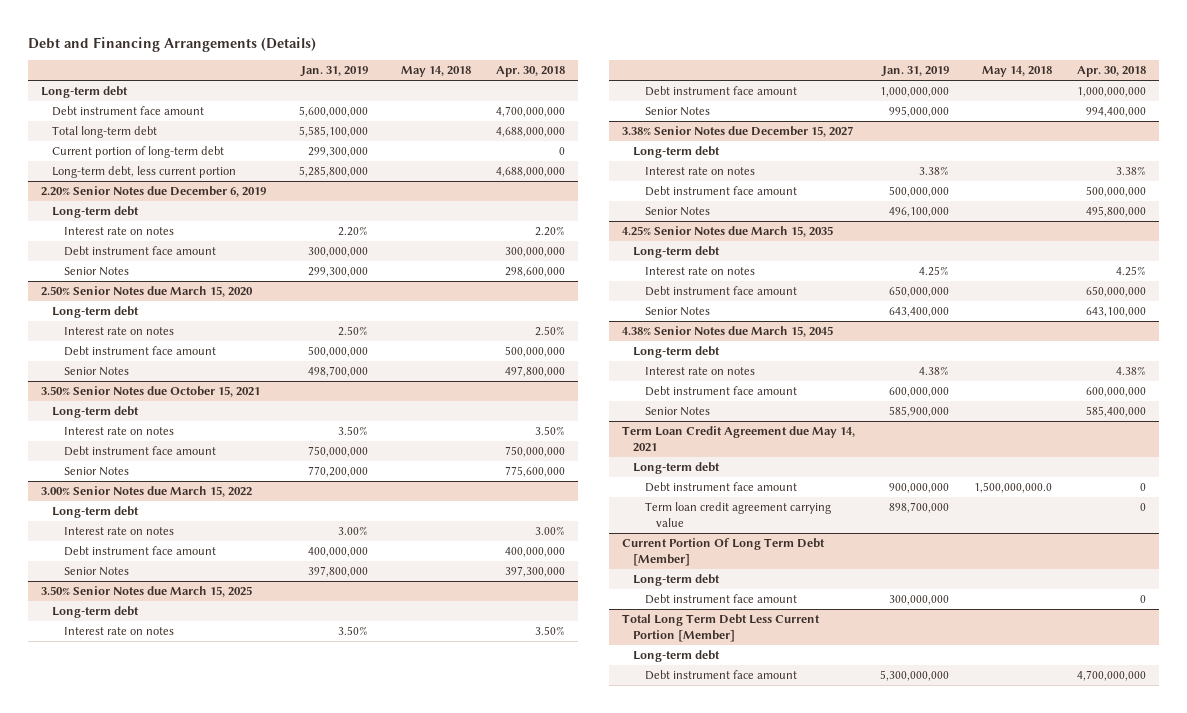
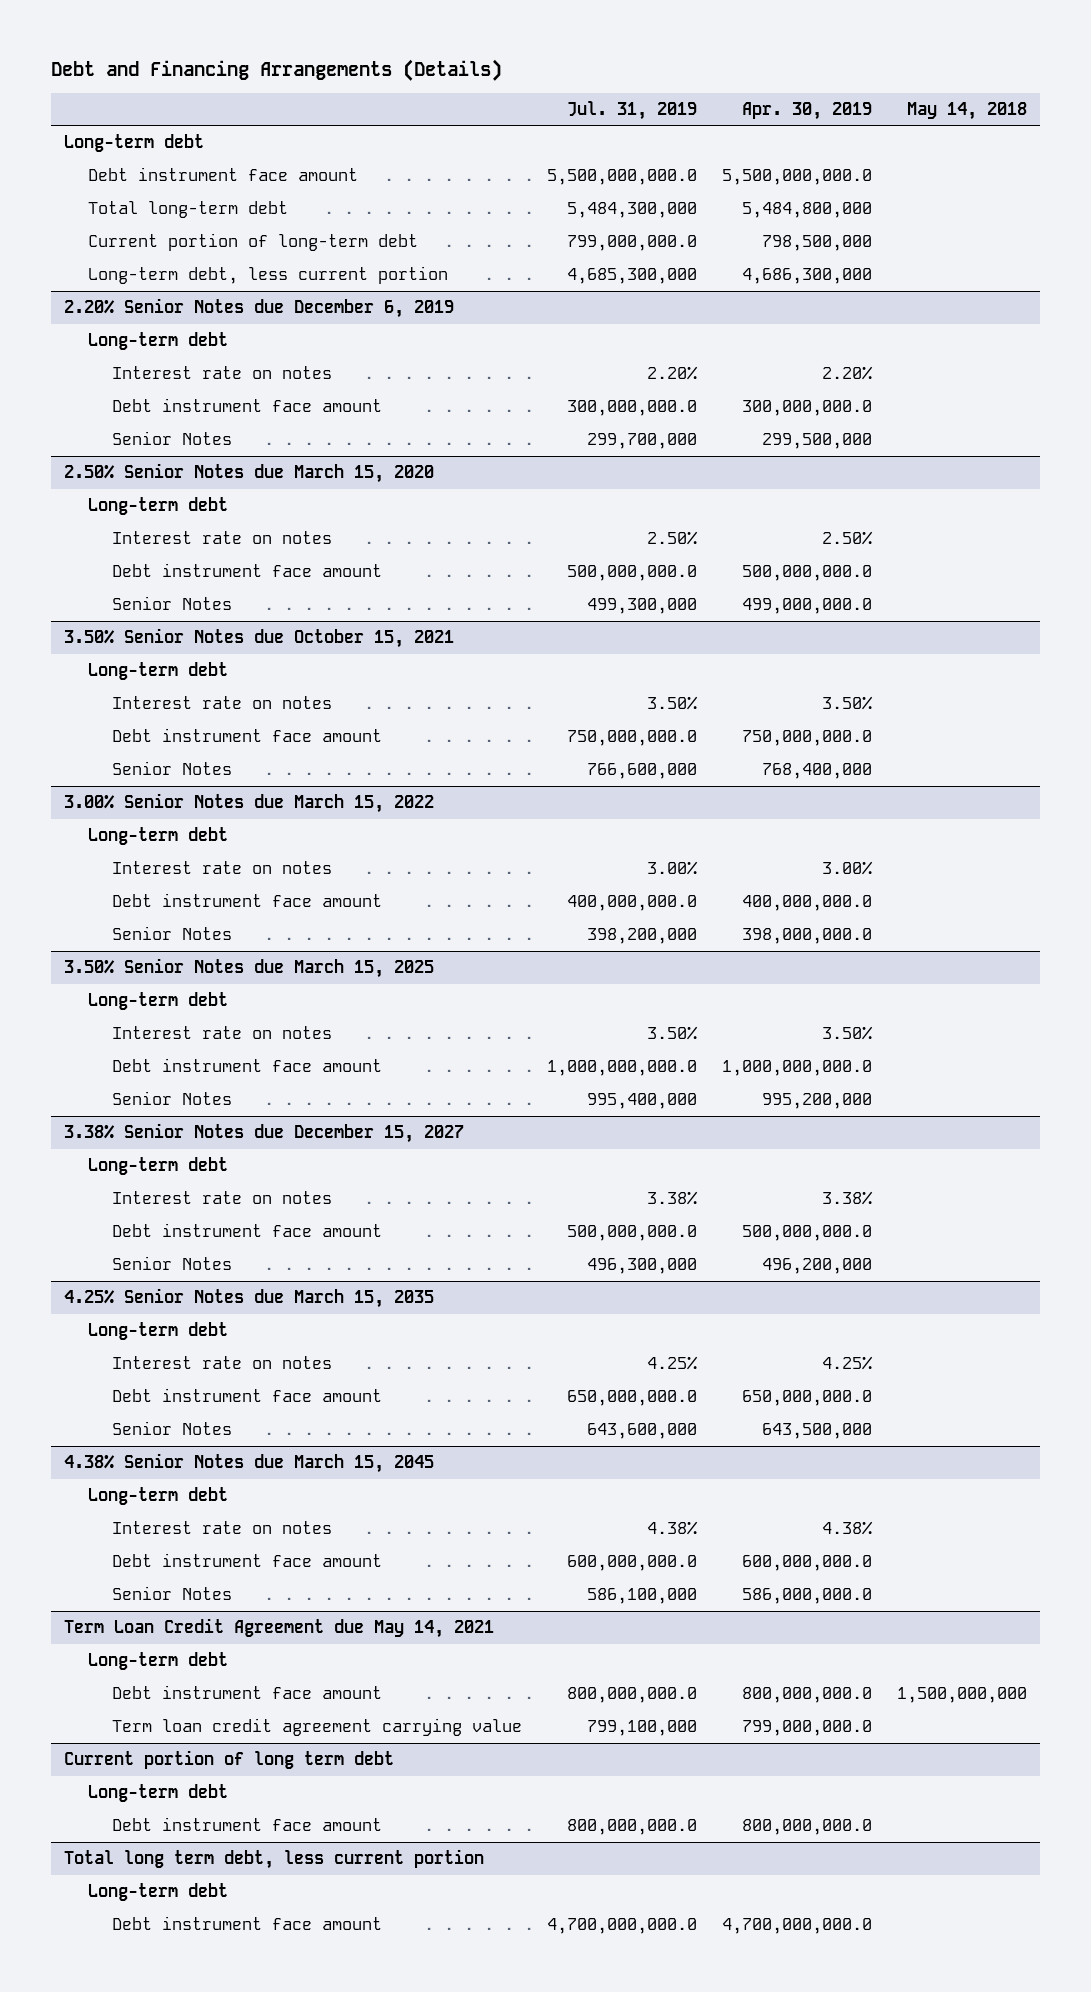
[299,66,368,78] Jan. 31, 2019 -> none
[496,66,566,78] Apr. 30, 2018 -> none
none -> [566,100,697,120] Jul. 31, 2019
none -> [742,101,873,120] Apr. 30, 2019
[973,482,1052,494] 1,500,000,000.0 -> [897,1687,1028,1704] 1,500,000,000
[621,538,825,566] Current Portion Of Long Term Debt [Member] -> [63,1750,394,1770] Current portion of long term debt
[621,614,820,642] Total Long Term Debt Less Current Portion [Member] -> [63,1849,484,1870] Total long term debt, less current portion

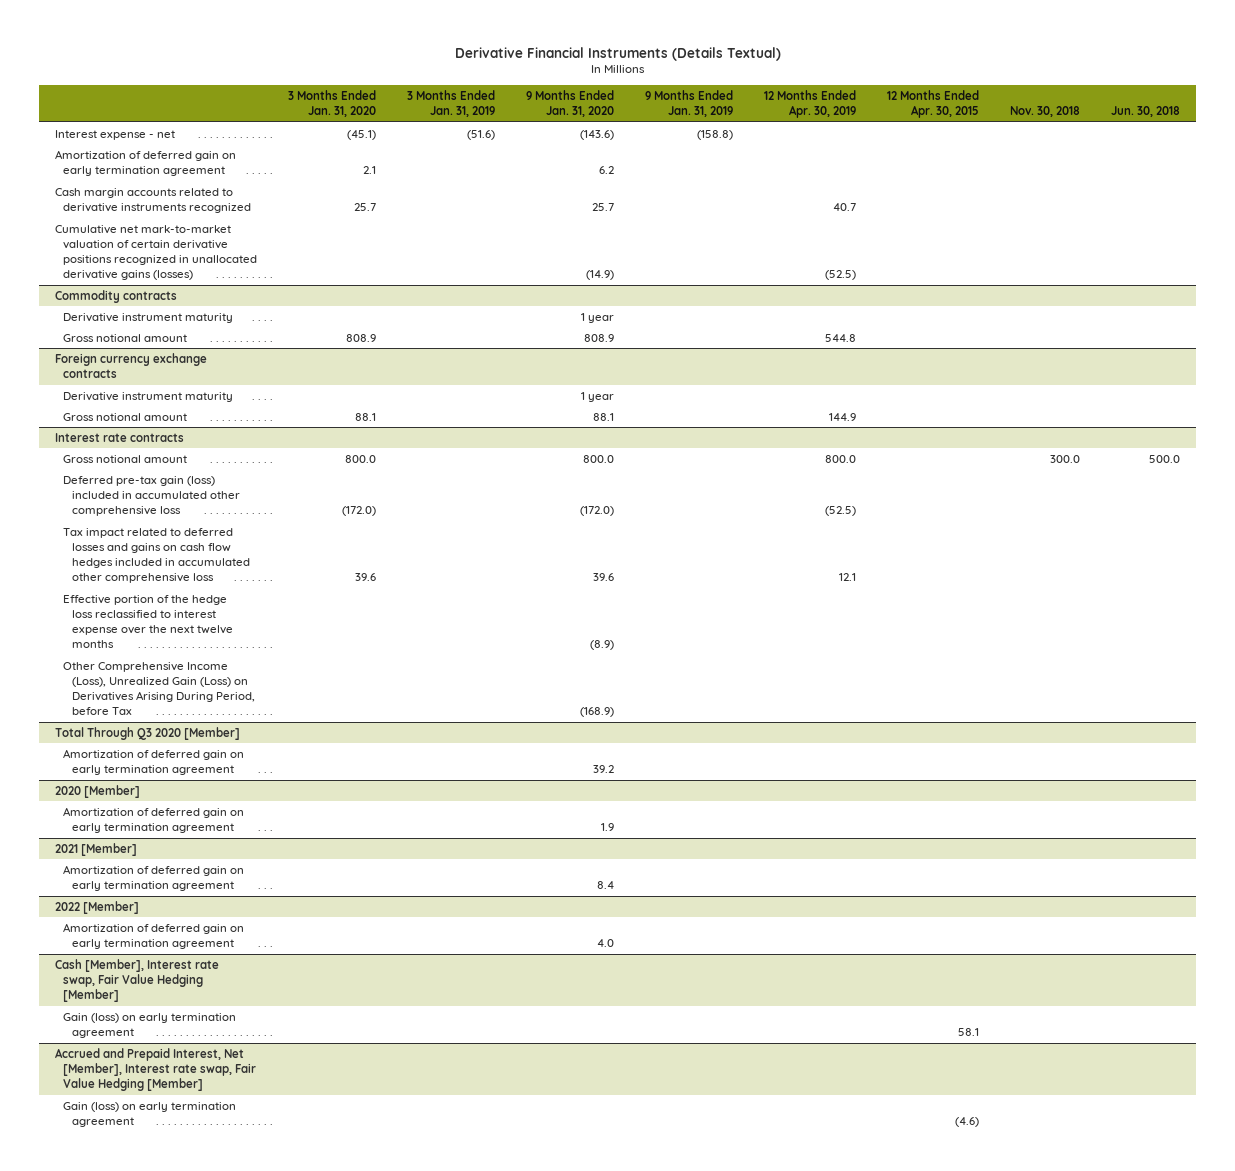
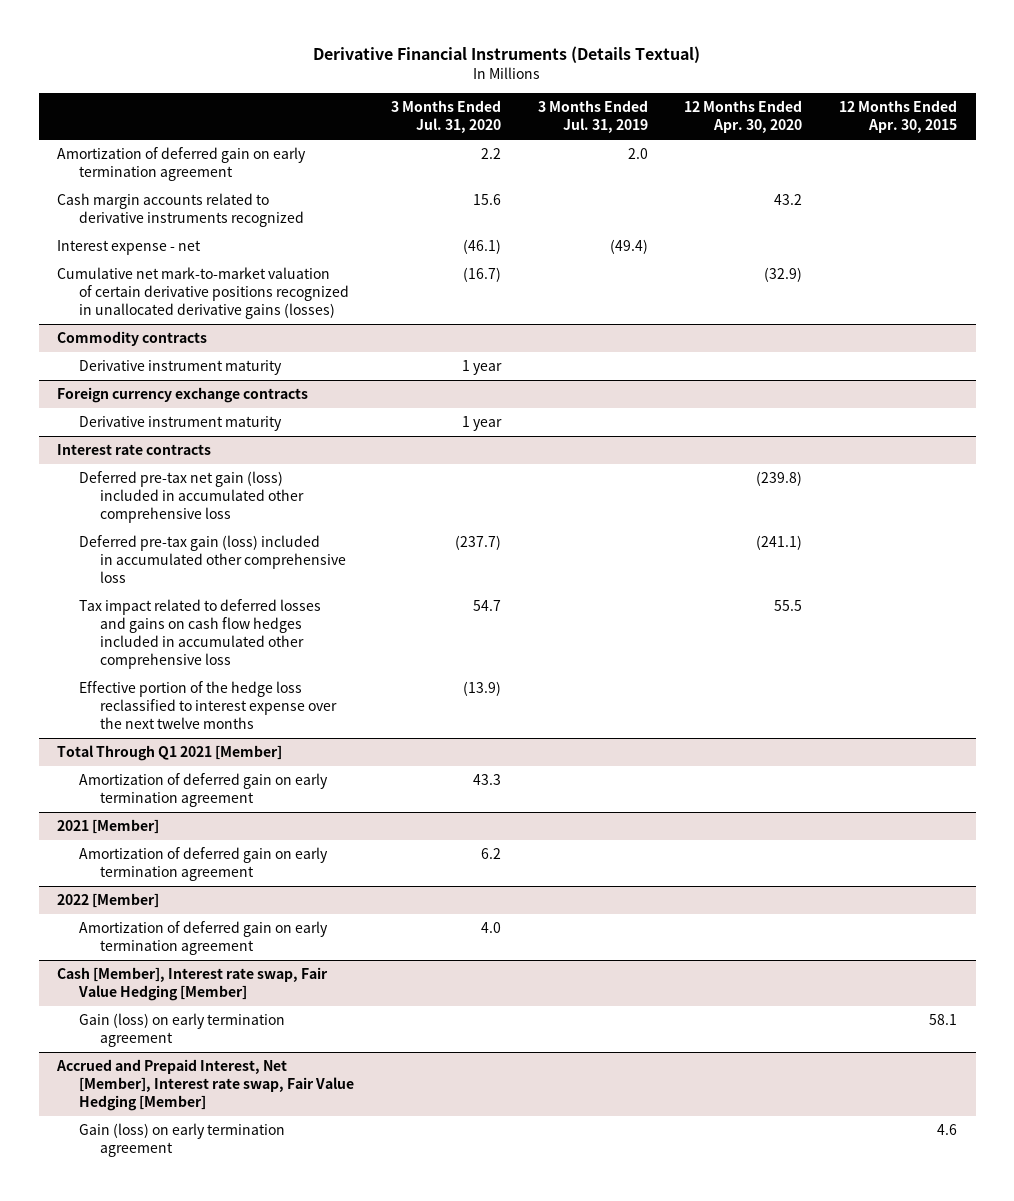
[288,90,377,118] 3 Months Ended Jan. 31, 2020 -> none
[407,90,496,118] 3 Months Ended Jan. 31, 2019 -> none
[526,90,615,118] 9 Months Ended Jan. 31, 2020 -> none
[645,90,734,118] 9 Months Ended Jan. 31, 2019 -> none
[764,90,857,119] 12 Months Ended Apr. 30, 2019 -> none
[1010,106,1081,118] Nov. 30, 2018 -> none
[1111,106,1181,118] Jun. 30, 2018 -> none
none -> [390,100,501,134] 3 Months Ended Jul. 31, 2020
none -> [537,100,648,134] 3 Months Ended Jul. 31, 2019
none -> [684,100,803,134] 12 Months Ended Apr. 30, 2020
[54,129,175,140] Interest expense - net -> [57,240,202,256] Interest expense - net
[63,333,188,342] Gross notional amount -> none
[63,412,188,421] Gross notional amount -> none
[63,454,188,463] Gross notional amount -> none
none -> [78,471,305,523] Deferred pre-tax net gain (loss) included in accumulated other comprehensive loss
[63,661,255,716] Other Comprehensive Income (Loss), Unrealized Gain (Loss) on Derivatives Arising During Period, before Tax -> none
[54,726,240,740] Total Through Q3 2020 [Member] -> none
[63,748,245,776] Amortization of deferred gain on early termination agreement -> none
[54,784,140,798] 2020 [Member] -> none
[63,806,245,834] Amortization of deferred gain on early termination agreement -> none
none -> [57,745,283,762] Total Through Q1 2021 [Member]
none -> [78,773,328,808] Amortization of deferred gain on early termination agreement
[955,1117,980,1128] (4.6) -> [937,1124,958,1136] 4.6

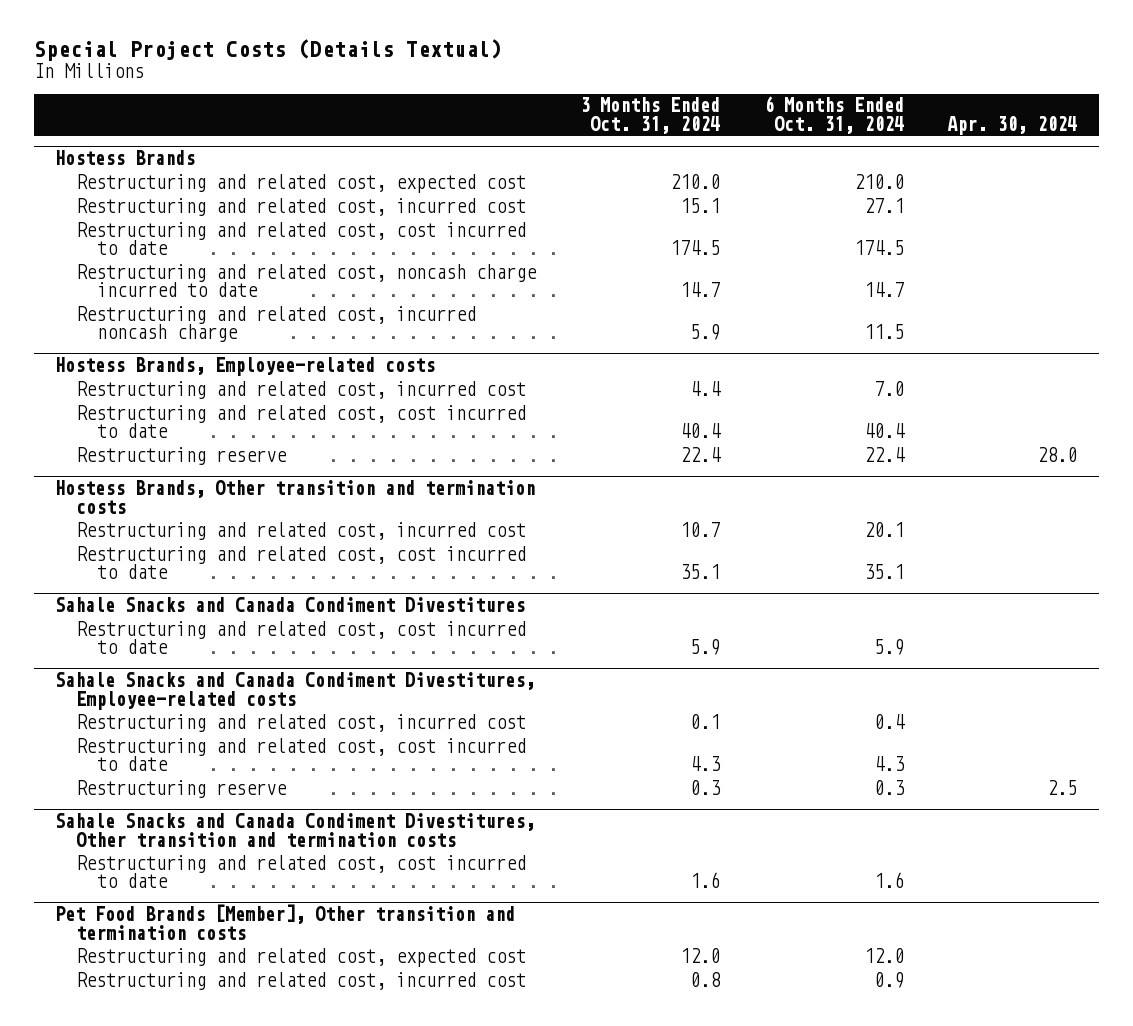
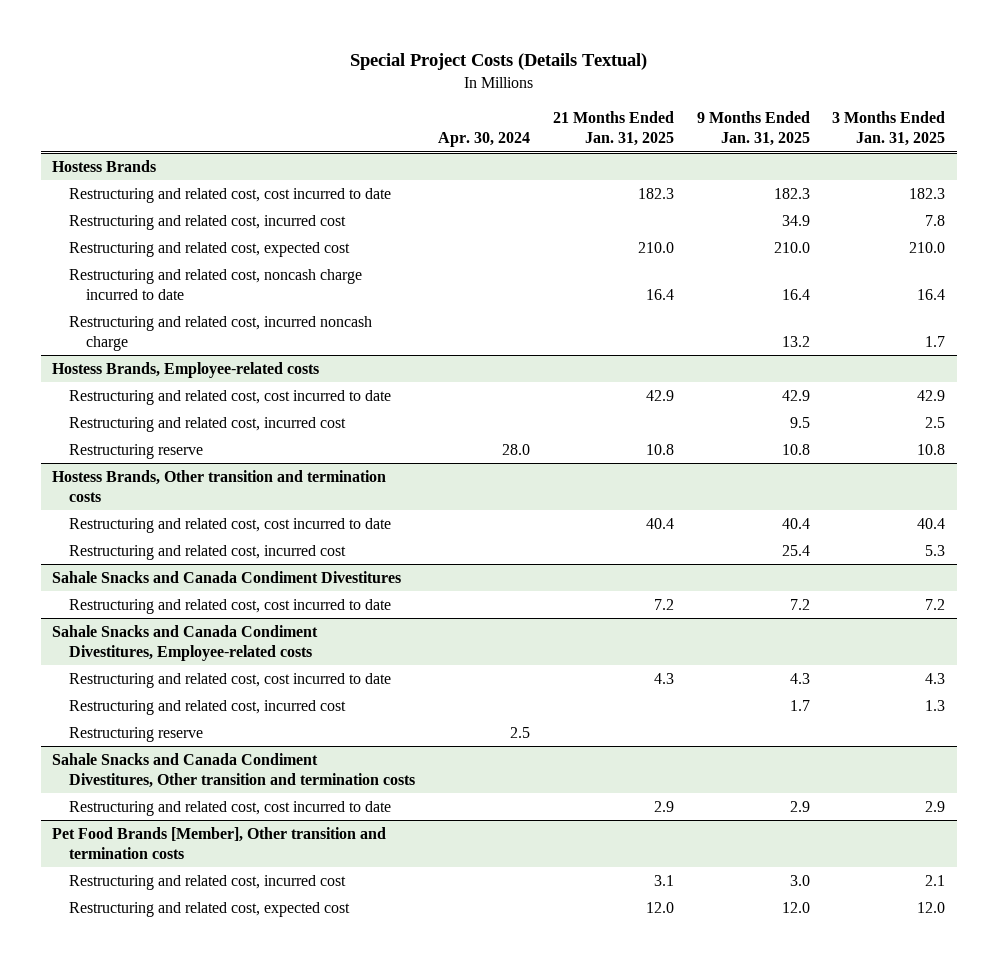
[579,97,720,135] 3 Months Ended Oct. 31, 2024 -> none
[763,96,904,135] 6 Months Ended Oct. 31, 2024 -> none
none -> [552,111,674,147] 21 Months Ended Jan. 31, 2025
none -> [696,111,810,147] 9 Months Ended Jan. 31, 2025
none -> [832,111,946,147] 3 Months Ended Jan. 31, 2025
[76,197,527,216] Restructuring and related cost, incurred cost -> [69,214,347,230] Restructuring and related cost, incurred cost
[76,173,527,193] Restructuring and related cost, expected cost -> [69,241,351,257] Restructuring and related cost, expected cost
[76,380,527,399] Restructuring and related cost, incurred cost -> [69,416,347,432] Restructuring and related cost, incurred cost
[76,521,527,540] Restructuring and related cost, incurred cost -> [69,544,347,560] Restructuring and related cost, incurred cost
[76,713,527,732] Restructuring and related cost, incurred cost -> [69,699,347,715] Restructuring and related cost, incurred cost
[76,947,527,967] Restructuring and related cost, expected cost -> [69,901,351,917] Restructuring and related cost, expected cost

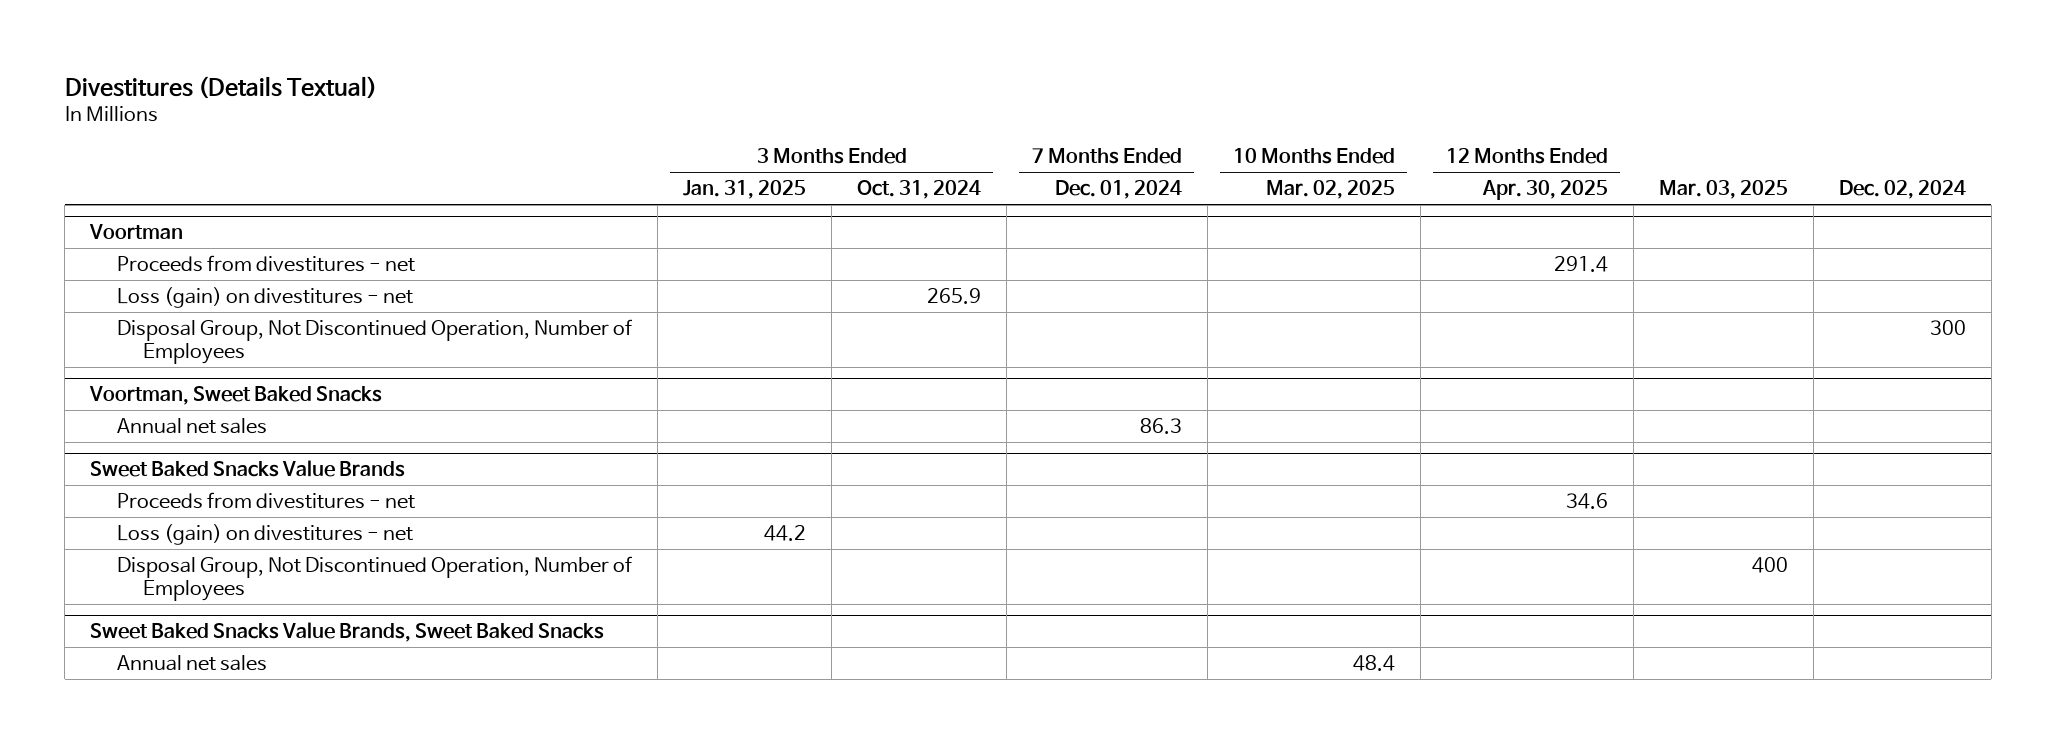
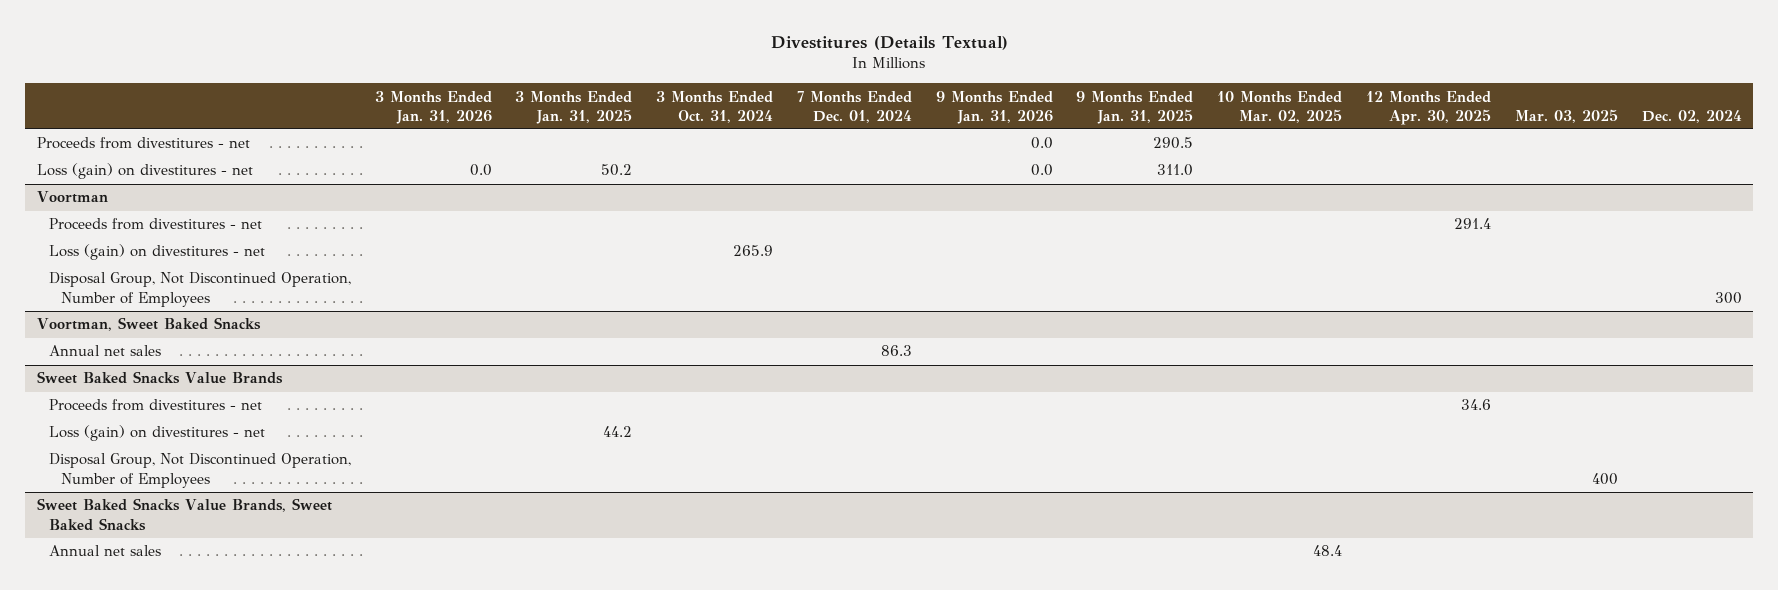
none -> [374,90,492,124] 3 Months Ended Jan. 31, 2026
none -> [935,90,1053,124] 9 Months Ended Jan. 31, 2026
none -> [1076,90,1194,124] 9 Months Ended Jan. 31, 2025
none -> [36,137,250,150] Proceeds from divestitures - net
none -> [36,163,253,180] Loss (gain) on divestitures - net

